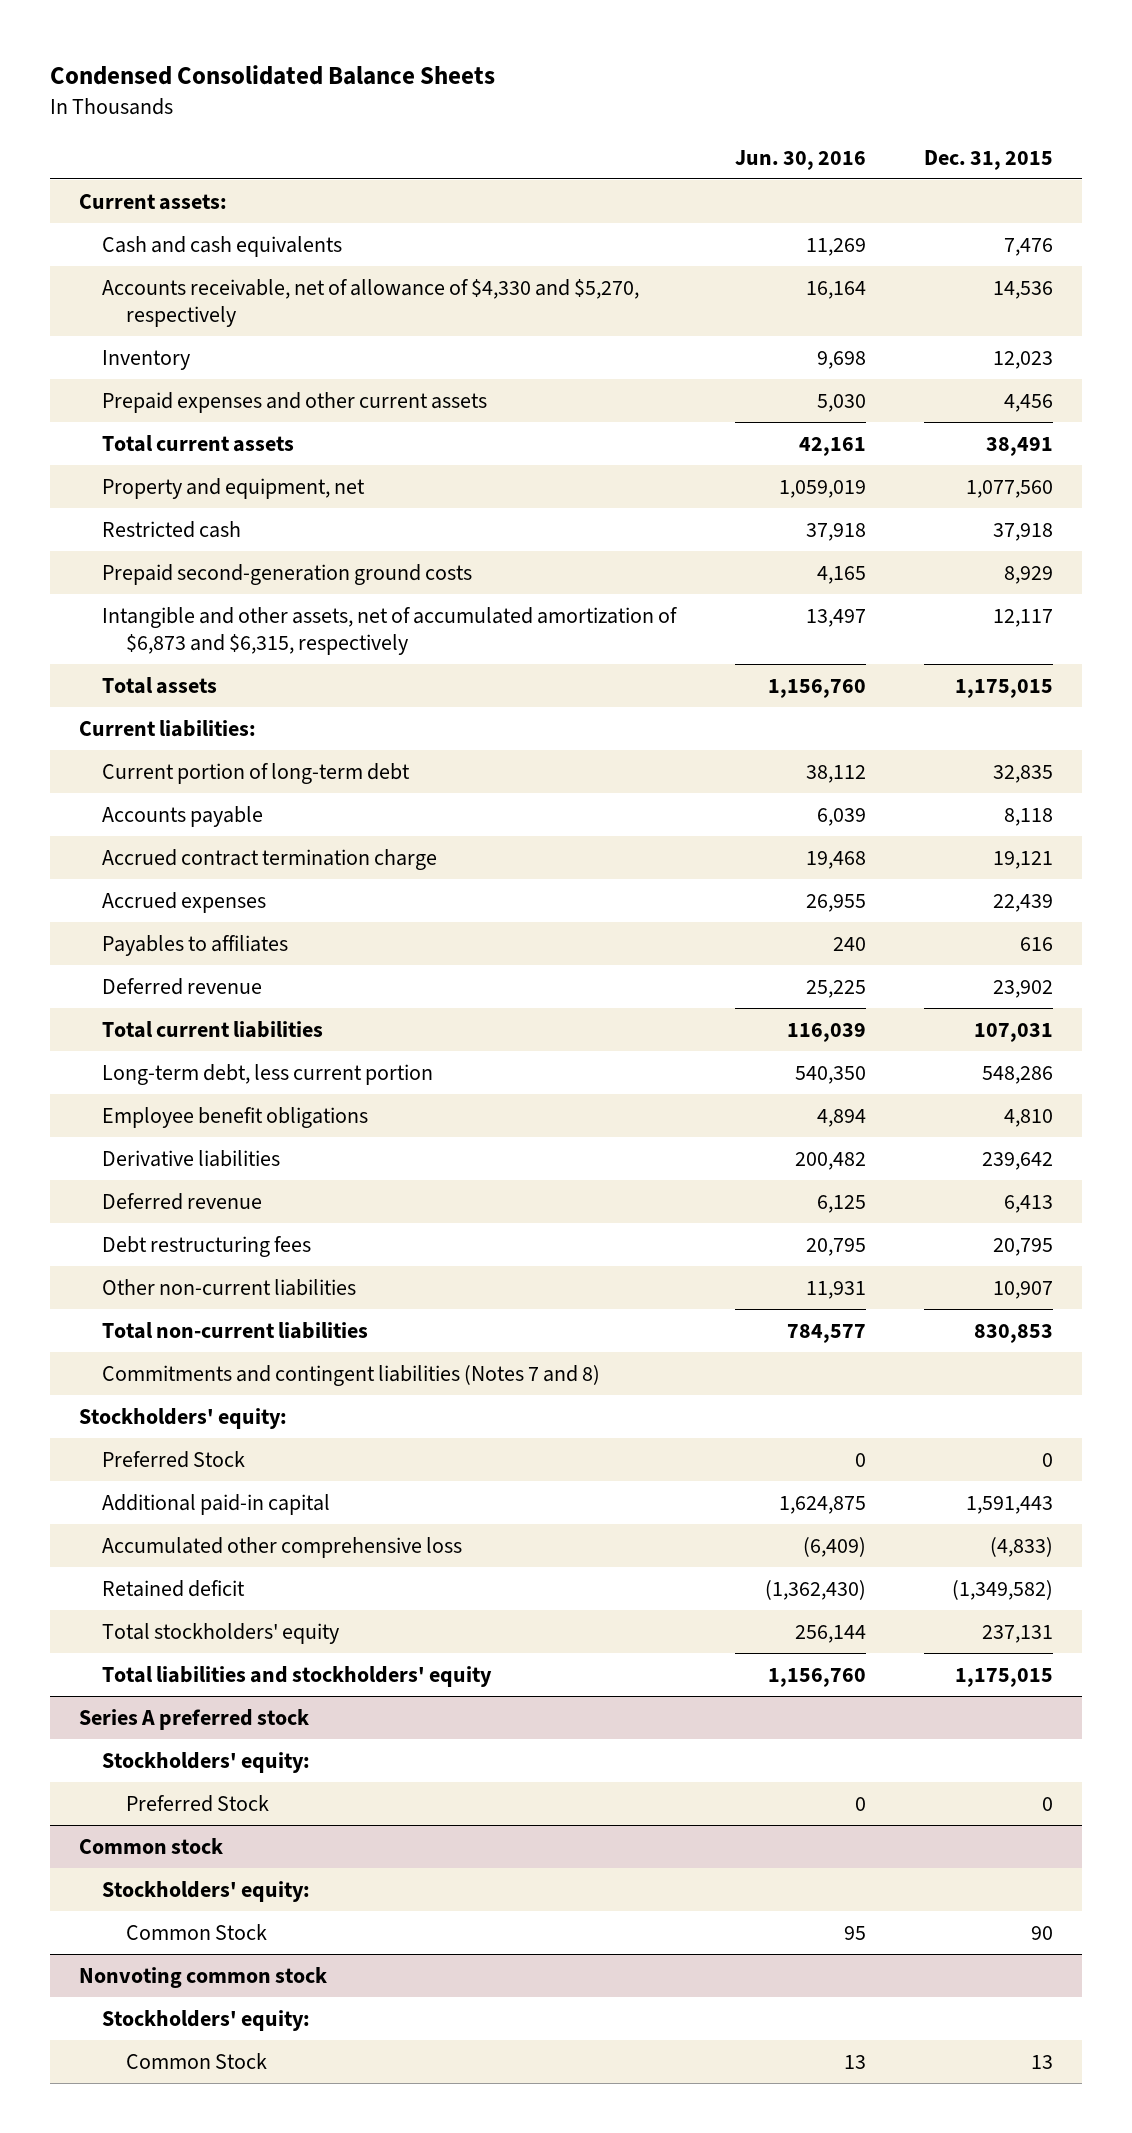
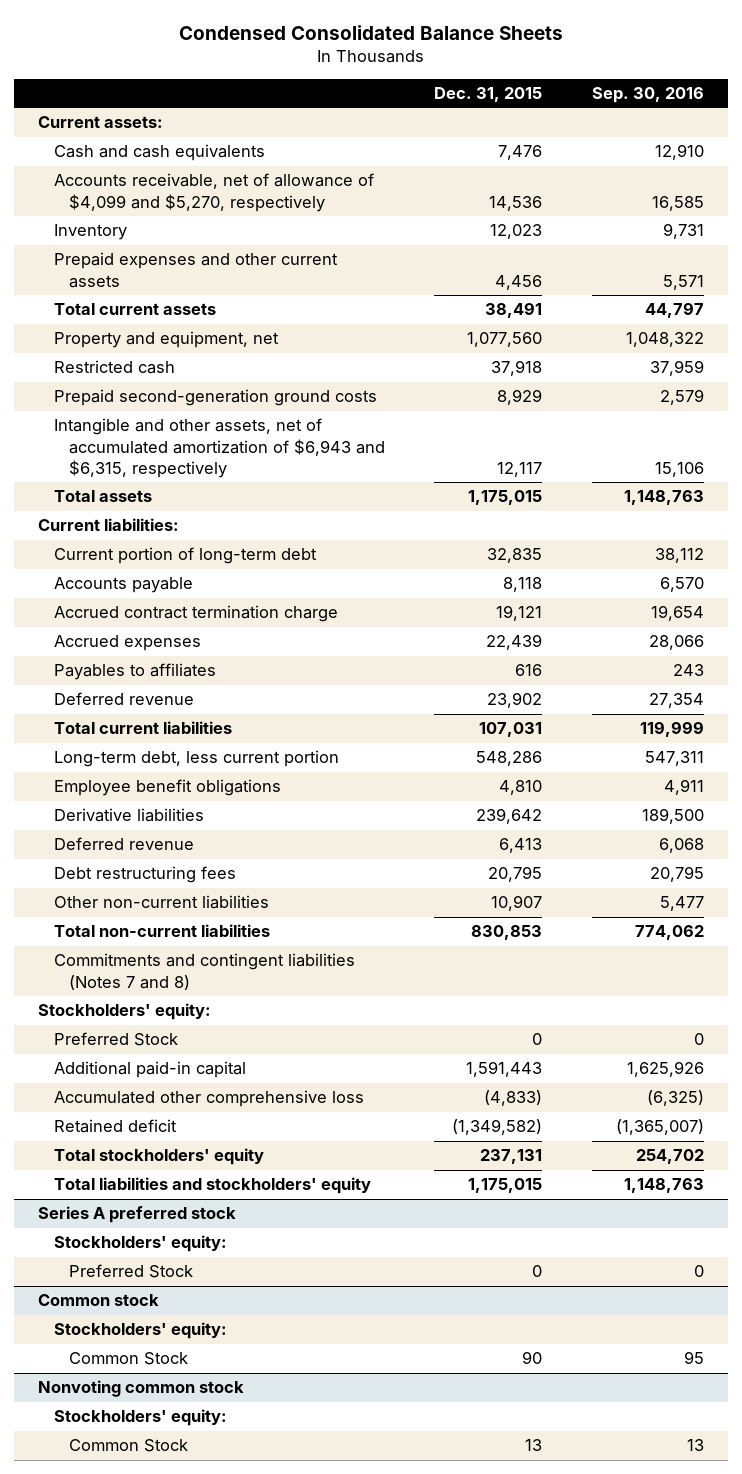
[734,149,866,170] Jun. 30, 2016 -> none
none -> [591,87,704,104] Sep. 30, 2016
[102,278,640,327] Accounts receivable, net of allowance of $4,330 and $5,270, respectively -> [53,173,374,212] Accounts receivable, net of allowance of $4,099 and $5,270, respectively
[102,606,679,655] Intangible and other assets, net of accumulated amortization of $6,873 and $6,315, respectively -> [53,418,386,478] Intangible and other assets, net of accumulated amortization of $6,943 and $6,315, respectively

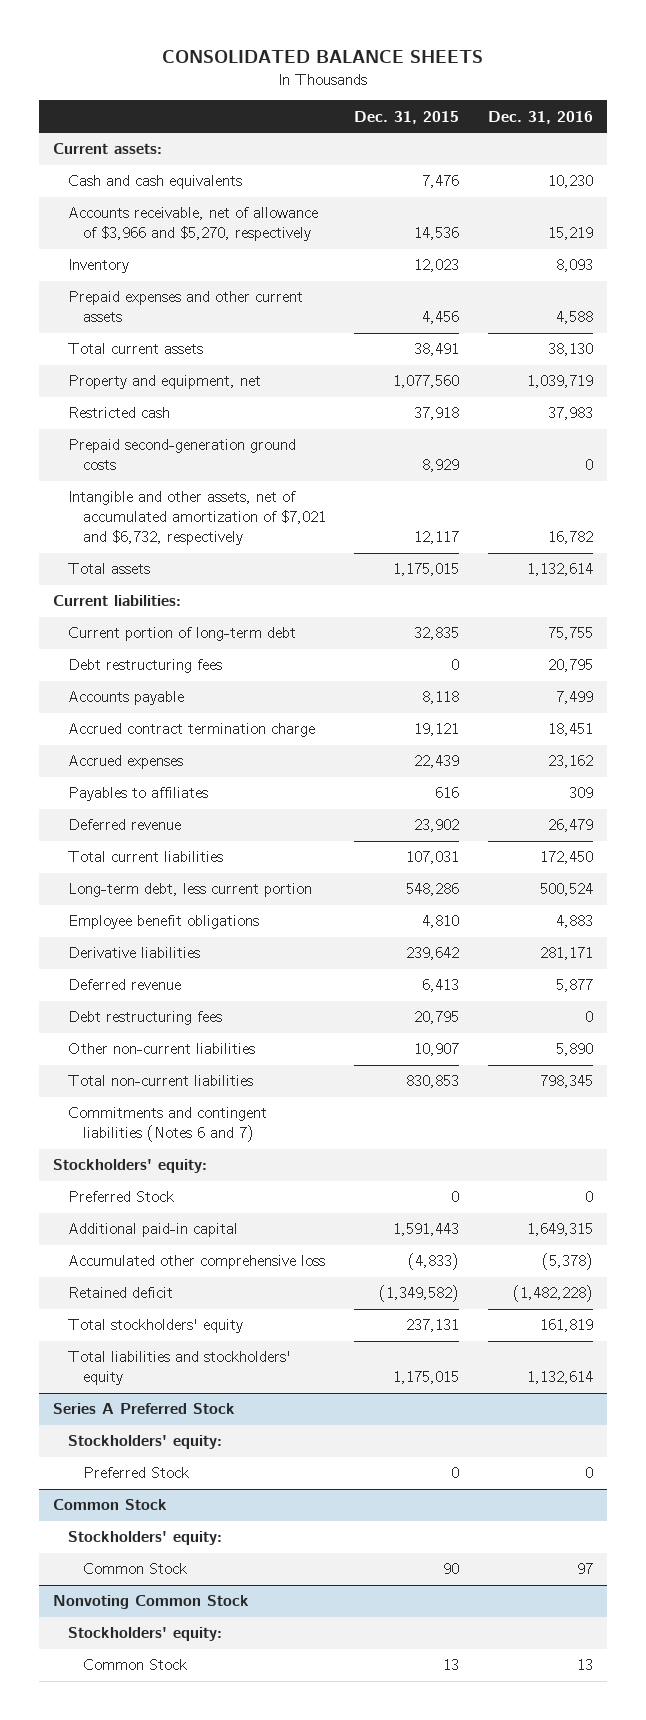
[179,24,564,40] Condensed Consolidated Balance Sheets -> [161,50,483,64] CONSOLIDATED BALANCE SHEETS
[591,87,704,104] Sep. 30, 2016 -> none
none -> [487,110,593,124] Dec. 31, 2016
[53,173,374,212] Accounts receivable, net of allowance of $4,099 and $5,270, respectively -> [67,207,318,242] Accounts receivable, net of allowance of $3,966 and $5,270, respectively
[53,418,386,478] Intangible and other assets, net of accumulated amortization of $6,943 and $6,315, respectively -> [67,491,326,546] Intangible and other assets, net of accumulated amortization of $7,021 and $6,732, respectively
none -> [67,659,222,674] Debt restructuring fees
[53,953,355,990] Commitments and contingent liabilities (Notes 7 and 8) -> [67,1107,267,1143] Commitments and contingent liabilities (Notes 6 and 7)
[38,1206,237,1224] Series A preferred stock -> [53,1403,236,1415] Series A Preferred Stock
[38,1294,160,1307] Common stock -> [53,1499,168,1511] Common Stock
[38,1380,245,1398] Nonvoting common stock -> [53,1595,250,1610] Nonvoting Common Stock

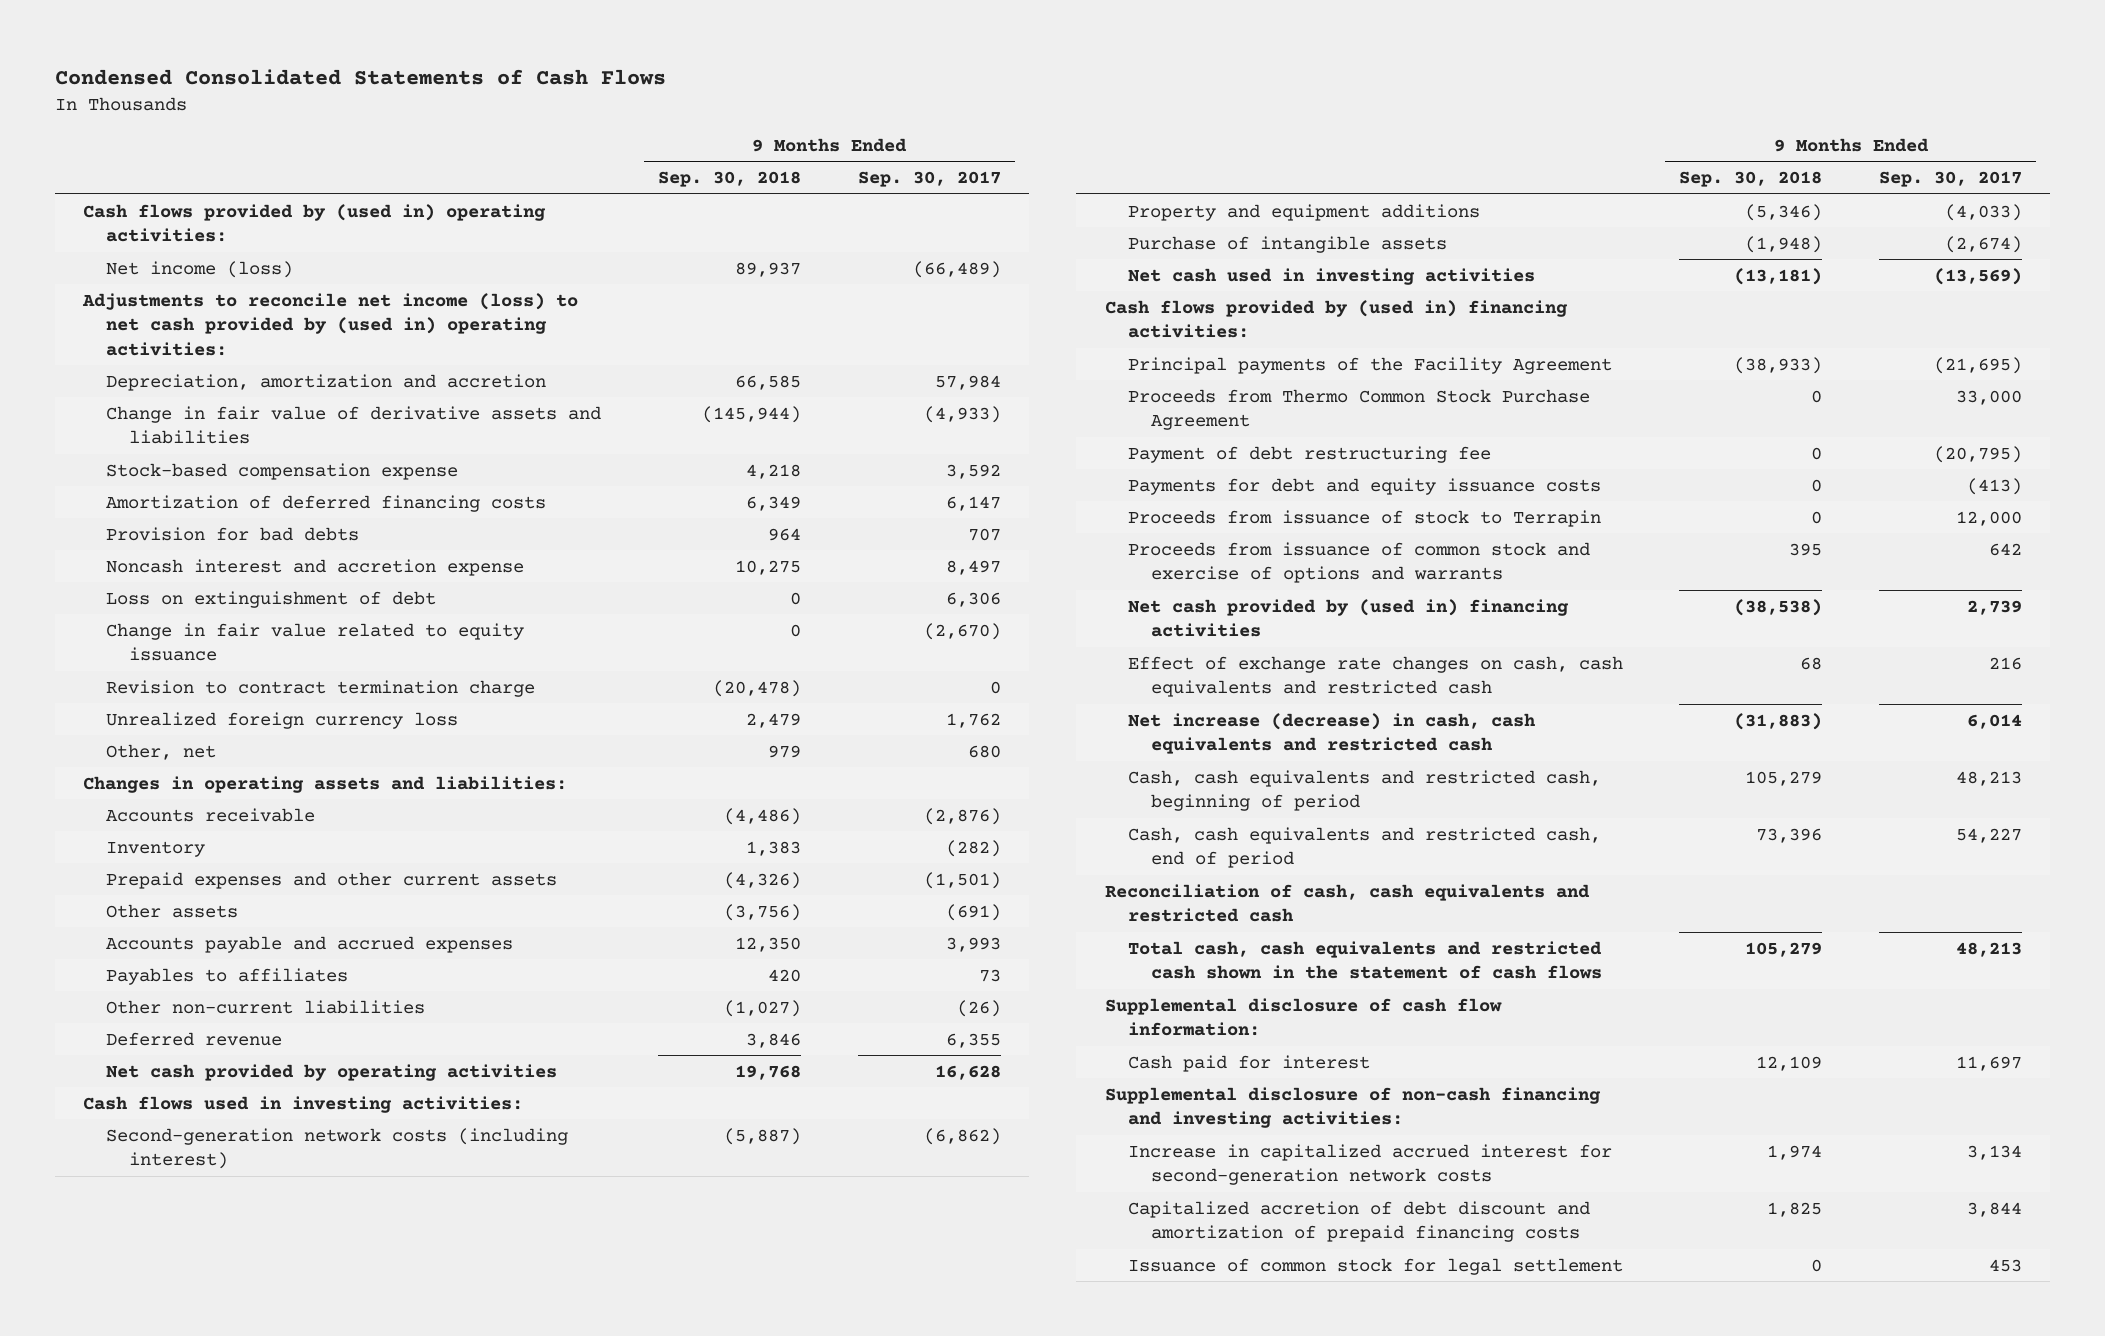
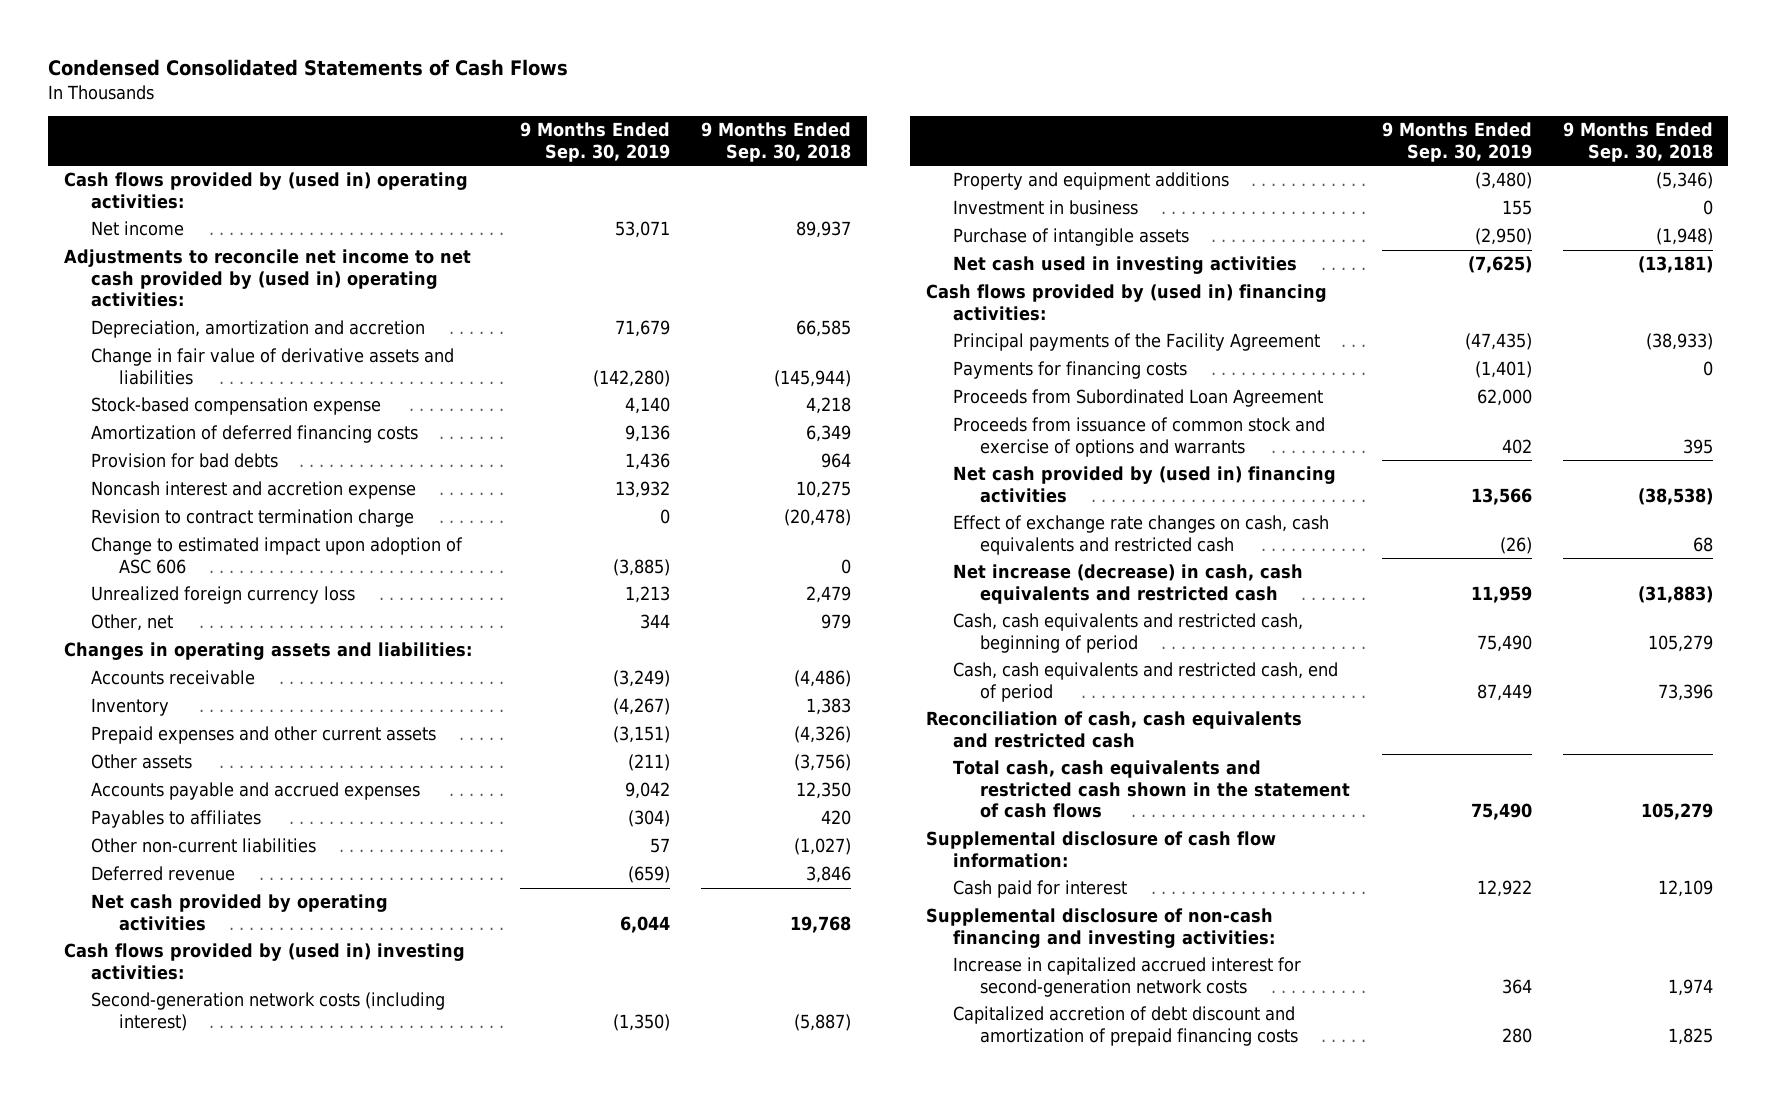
[857,171,1001,188] Sep. 30, 2017 -> none
none -> [519,122,670,162] 9 Months Ended Sep. 30, 2019
[106,260,294,278] Net income (loss) -> [91,221,185,237] Net income
[82,292,579,356] Adjustments to reconcile net income (loss) to net cash provided by (used in) operating activities: -> [63,249,471,307] Adjustments to reconcile net income to net cash provided by (used in) operating activities:
[106,590,437,608] Loss on extinguishment of debt -> none
[106,622,525,662] Change in fair value related to equity issuance -> none
none -> [91,537,464,574] Change to estimated impact upon adoption of ASC 606
[83,1095,524,1113] Cash flows used in investing activities: -> [63,943,465,980] Cash flows provided by (used in) investing activities:
none -> [952,200,1138,216] Investment in business
[1127,388,1590,431] Proceeds from Thermo Common Stock Purchase Agreement -> none
[1127,445,1491,463] Payment of debt restructuring fee -> none
[1127,477,1601,495] Payments for debt and equity issuance costs -> none
[1127,509,1601,527] Proceeds from issuance of stock to Terrapin -> none
none -> [952,361,1187,380] Payments for financing costs
none -> [952,389,1323,408] Proceeds from Subordinated Loan Agreement
[1127,1257,1623,1275] Issuance of common stock for legal settlement -> none

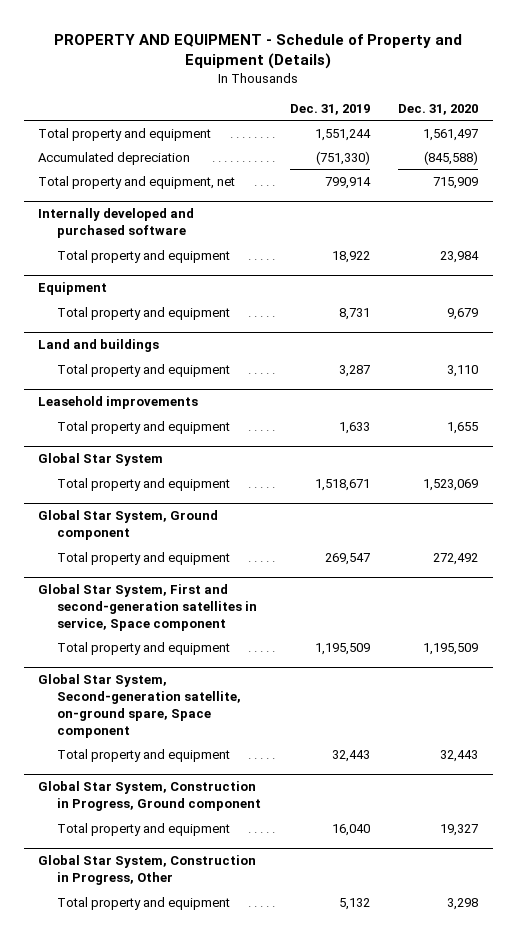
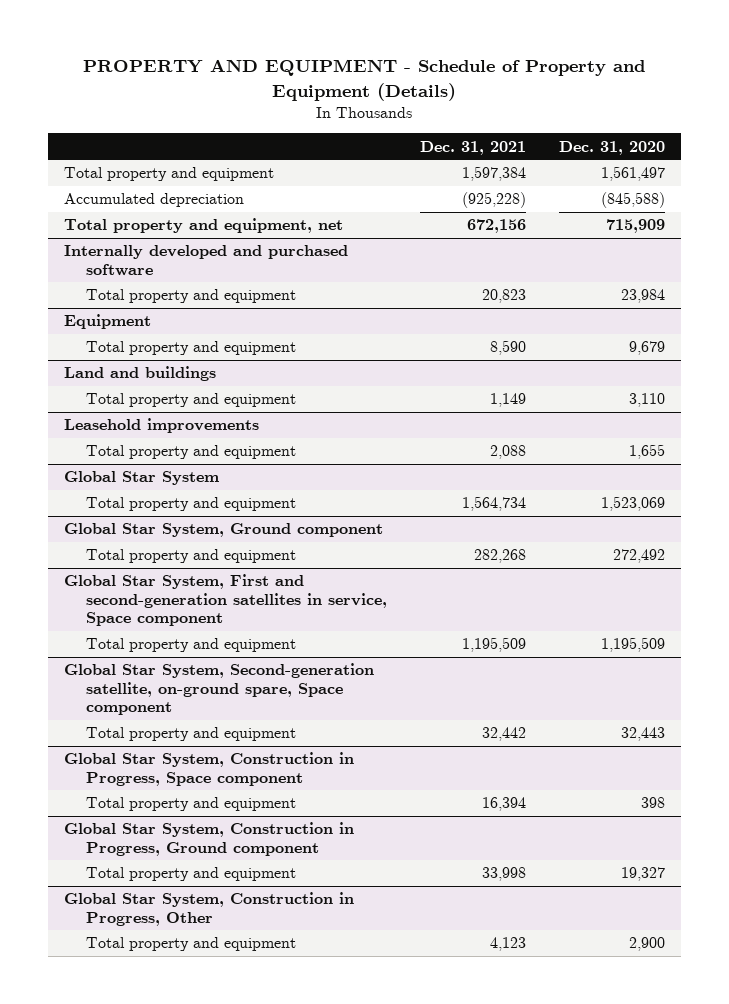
[289,104,370,116] Dec. 31, 2019 -> none
none -> [419,140,526,155] Dec. 31, 2021
none -> [64,752,355,786] Global Star System, Construction in Progress, Space component
none -> [85,797,296,812] Total property and equipment
[447,897,479,910] 3,298 -> [628,937,665,952] 2,900

